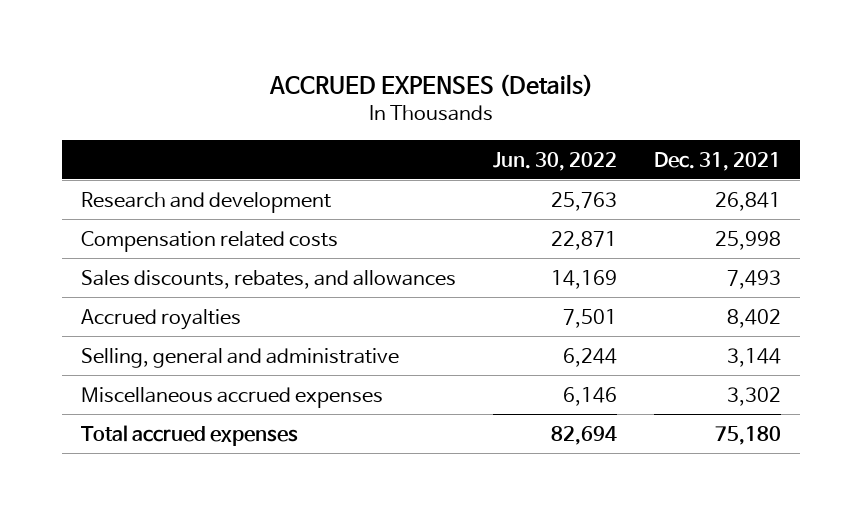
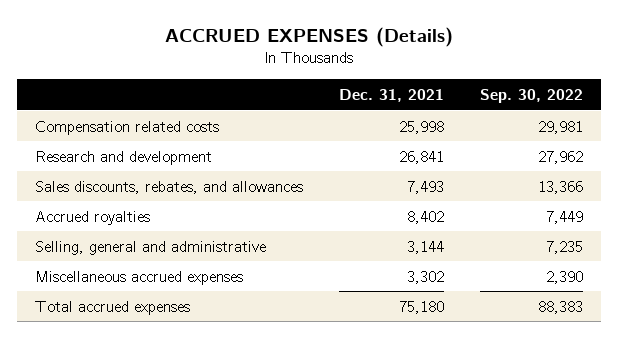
[492,151,617,171] Jun. 30, 2022 -> none
none -> [480,89,584,104] Sep. 30, 2022
[80,191,331,213] Research and development -> [35,150,213,165] Research and development

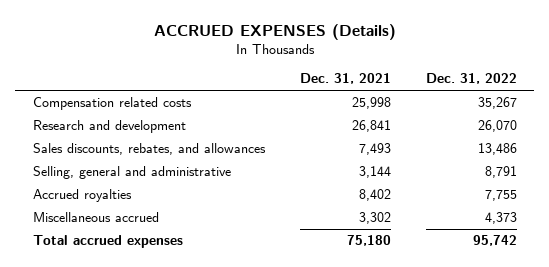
[480,89,584,104] Sep. 30, 2022 -> none
none -> [425,73,517,85] Dec. 31, 2022
[35,210,151,225] Accrued royalties -> [32,189,132,203] Accrued royalties
[35,270,244,285] Miscellaneous accrued expenses -> [32,212,159,223] Miscellaneous accrued

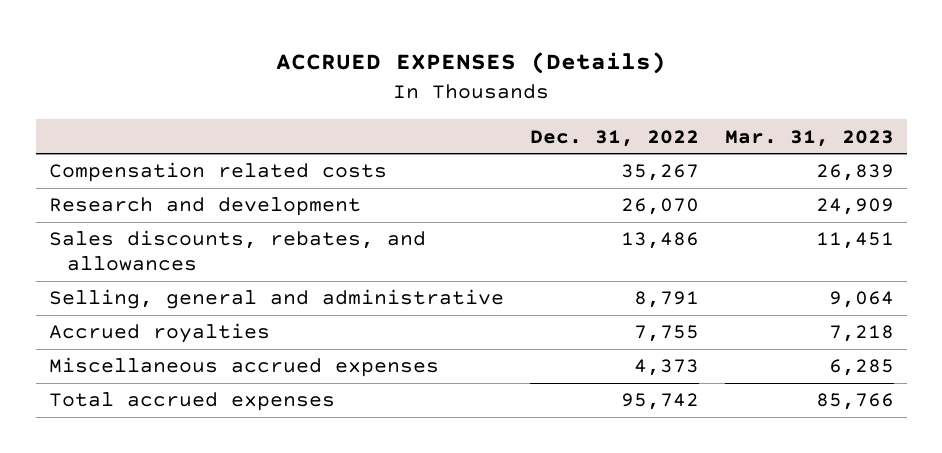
[299,73,391,85] Dec. 31, 2021 -> none
none -> [724,129,894,147] Mar. 31, 2023
[32,212,159,223] Miscellaneous accrued -> [48,357,439,378] Miscellaneous accrued expenses

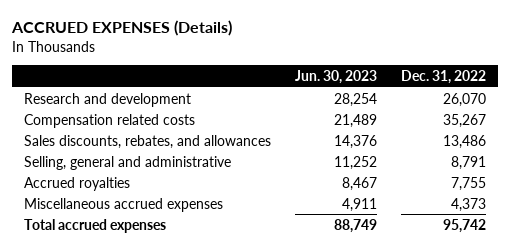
[724,129,894,147] Mar. 31, 2023 -> none
none -> [294,69,377,84] Jun. 30, 2023
[48,162,387,183] Compensation related costs -> [23,113,195,128] Compensation related costs

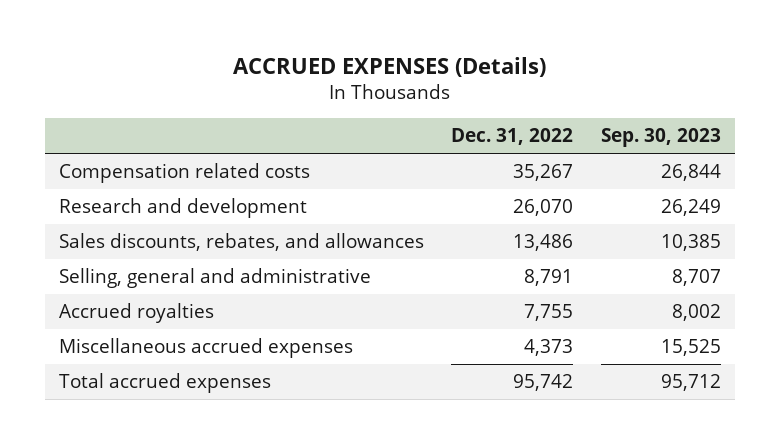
[294,69,377,84] Jun. 30, 2023 -> none
none -> [601,128,722,148] Sep. 30, 2023
[23,92,191,107] Research and development -> [58,198,307,219] Research and development

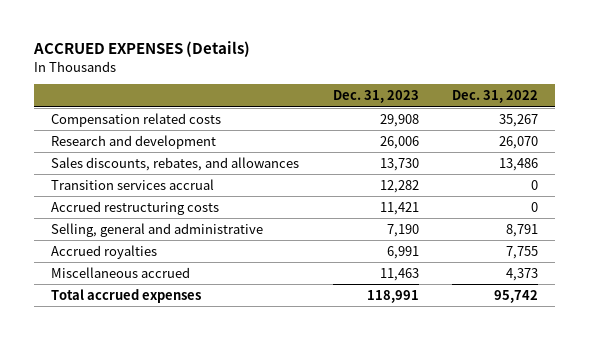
[601,128,722,148] Sep. 30, 2023 -> none
none -> [332,90,419,104] Dec. 31, 2023
none -> [51,178,215,190] Transition services accrual
none -> [51,200,220,215] Accrued restructuring costs
[58,338,353,359] Miscellaneous accrued expenses -> [51,266,191,278] Miscellaneous accrued

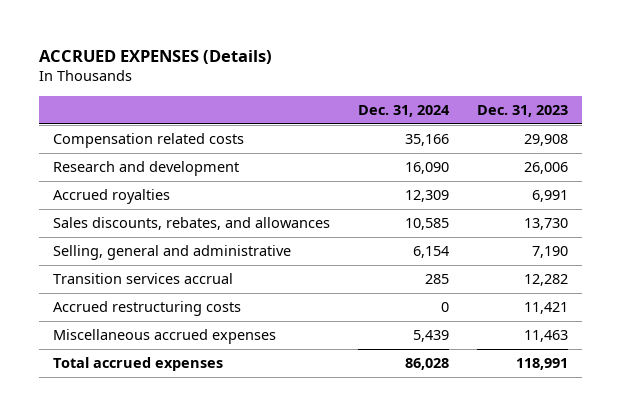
[452,90,539,104] Dec. 31, 2022 -> none
none -> [358,105,451,118] Dec. 31, 2024
[51,244,158,259] Accrued royalties -> [53,189,171,205] Accrued royalties
[51,222,264,237] Selling, general and administrative -> [53,245,292,261] Selling, general and administrative
[51,266,191,278] Miscellaneous accrued -> [53,329,277,345] Miscellaneous accrued expenses

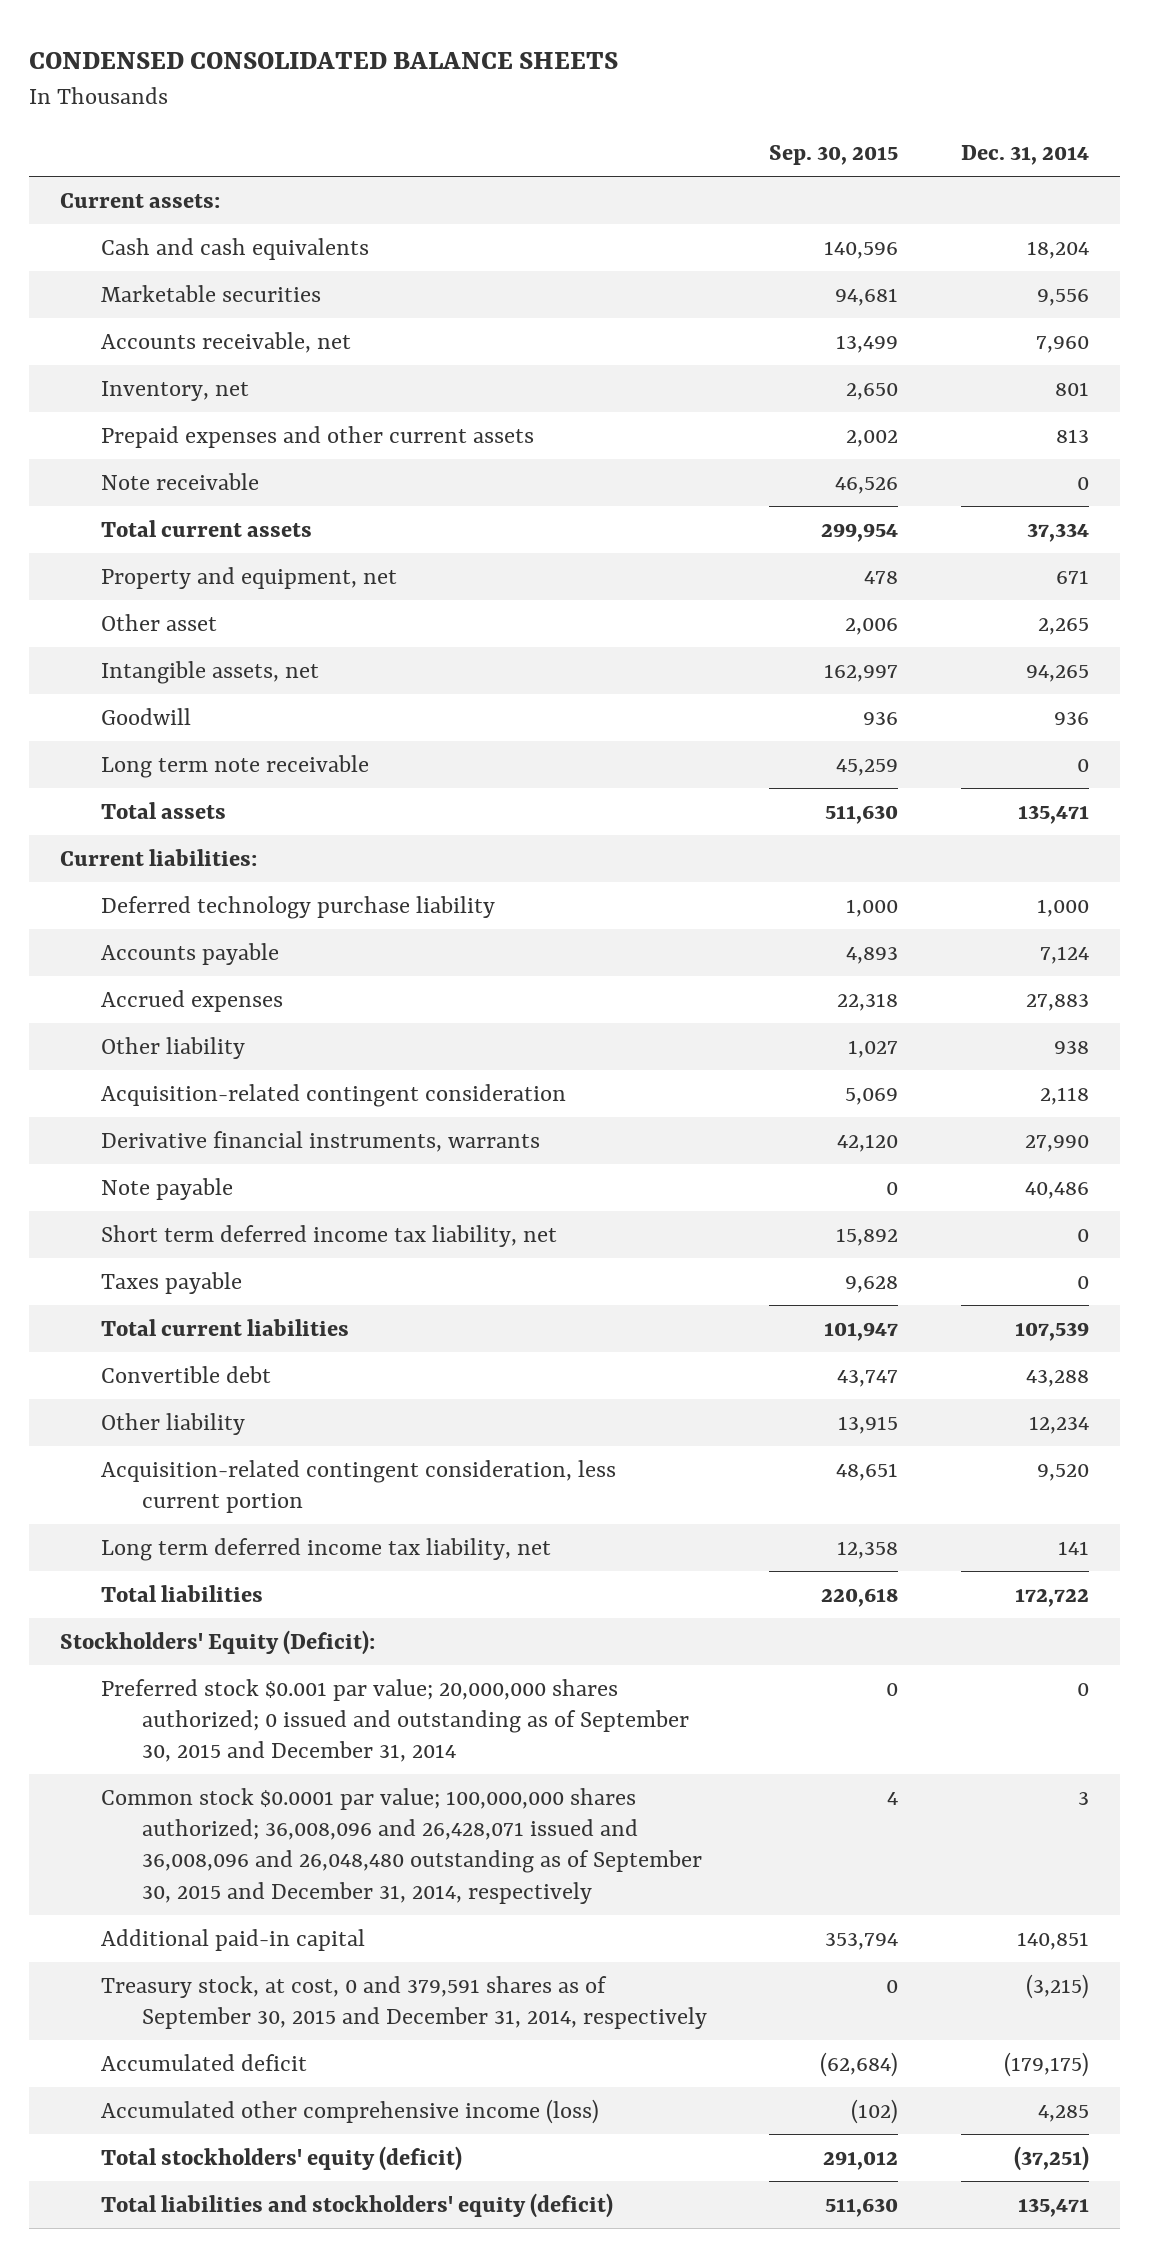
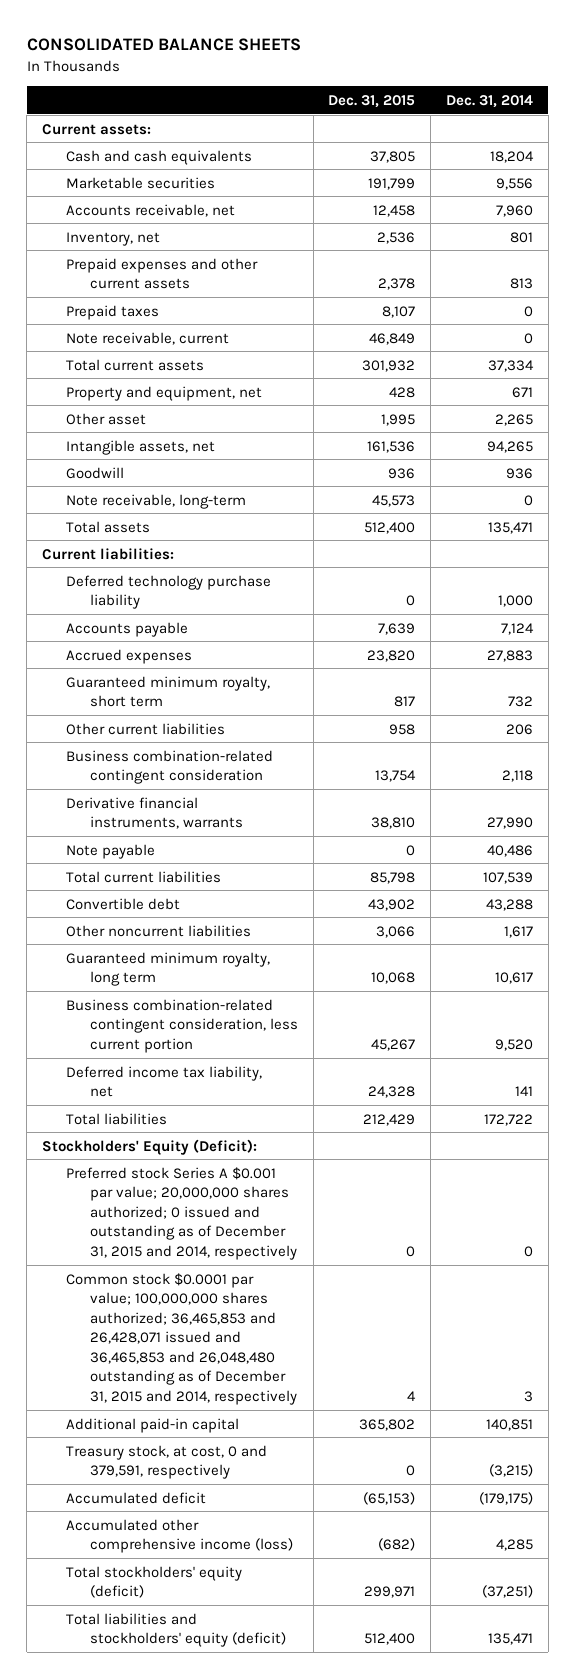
[28,51,618,69] CONDENSED CONSOLIDATED BALANCE SHEETS -> [26,38,301,52] CONSOLIDATED BALANCE SHEETS
[769,145,899,166] Sep. 30, 2015 -> none
none -> [328,94,416,108] Dec. 31, 2015
none -> [66,304,160,320] Prepaid taxes
[100,472,259,490] Note receivable -> [66,331,230,345] Note receivable, current
[100,754,369,778] Long term note receivable -> [66,493,247,509] Note receivable, long-term
none -> [66,675,271,708] Guaranteed minimum royalty, short term
[100,1036,245,1059] Other liability -> [66,722,226,735] Other current liabilities
[1053,1040,1089,1054] 938 -> [505,723,533,735] 206
[100,1083,566,1107] Acquisition-related contingent consideration -> [66,749,274,785] Business combination-related contingent consideration
[100,1224,557,1247] Short term deferred income tax liability, net -> none
[100,1271,242,1294] Taxes payable -> none
[100,1412,245,1435] Other liability -> [66,924,252,937] Other noncurrent liabilities
[1028,1415,1089,1434] 12,234 -> [503,925,533,938] 1,617
none -> [66,951,271,987] Guaranteed minimum royalty, long term
[100,1459,616,1514] Acquisition-related contingent consideration, less current portion -> [66,998,298,1053] Business combination-related contingent consideration, less current portion
[100,1537,551,1561] Long term deferred income tax liability, net -> [66,1065,263,1098] Deferred income tax liability, net
[100,1678,689,1763] Preferred stock $0.001 par value; 20,000,000 shares authorized; 0 issued and outstanding as of September 30, 2015 and December 31, 2014 -> [66,1166,297,1260] Preferred stock Series A $0.001 par value; 20,000,000 shares authorized; 0 issued and outstanding as of December 31, 2015 and 2014, respectively
[100,1787,702,1904] Common stock $0.0001 par value; 100,000,000 shares authorized; 36,008,096 and 26,428,071 issued and 36,008,096 and 26,048,480 outstanding as of September 30, 2015 and December 31, 2014, respectively -> [66,1272,297,1405] Common stock $0.0001 par value; 100,000,000 shares authorized; 36,465,853 and 26,428,071 issued and 36,465,853 and 26,048,480 outstanding as of December 31, 2015 and 2014, respectively
[100,1975,707,2030] Treasury stock, at cost, 0 and 379,591 shares as of September 30, 2015 and December 31, 2014, respectively -> [66,1444,268,1480] Treasury stock, at cost, 0 and 379,591, respectively

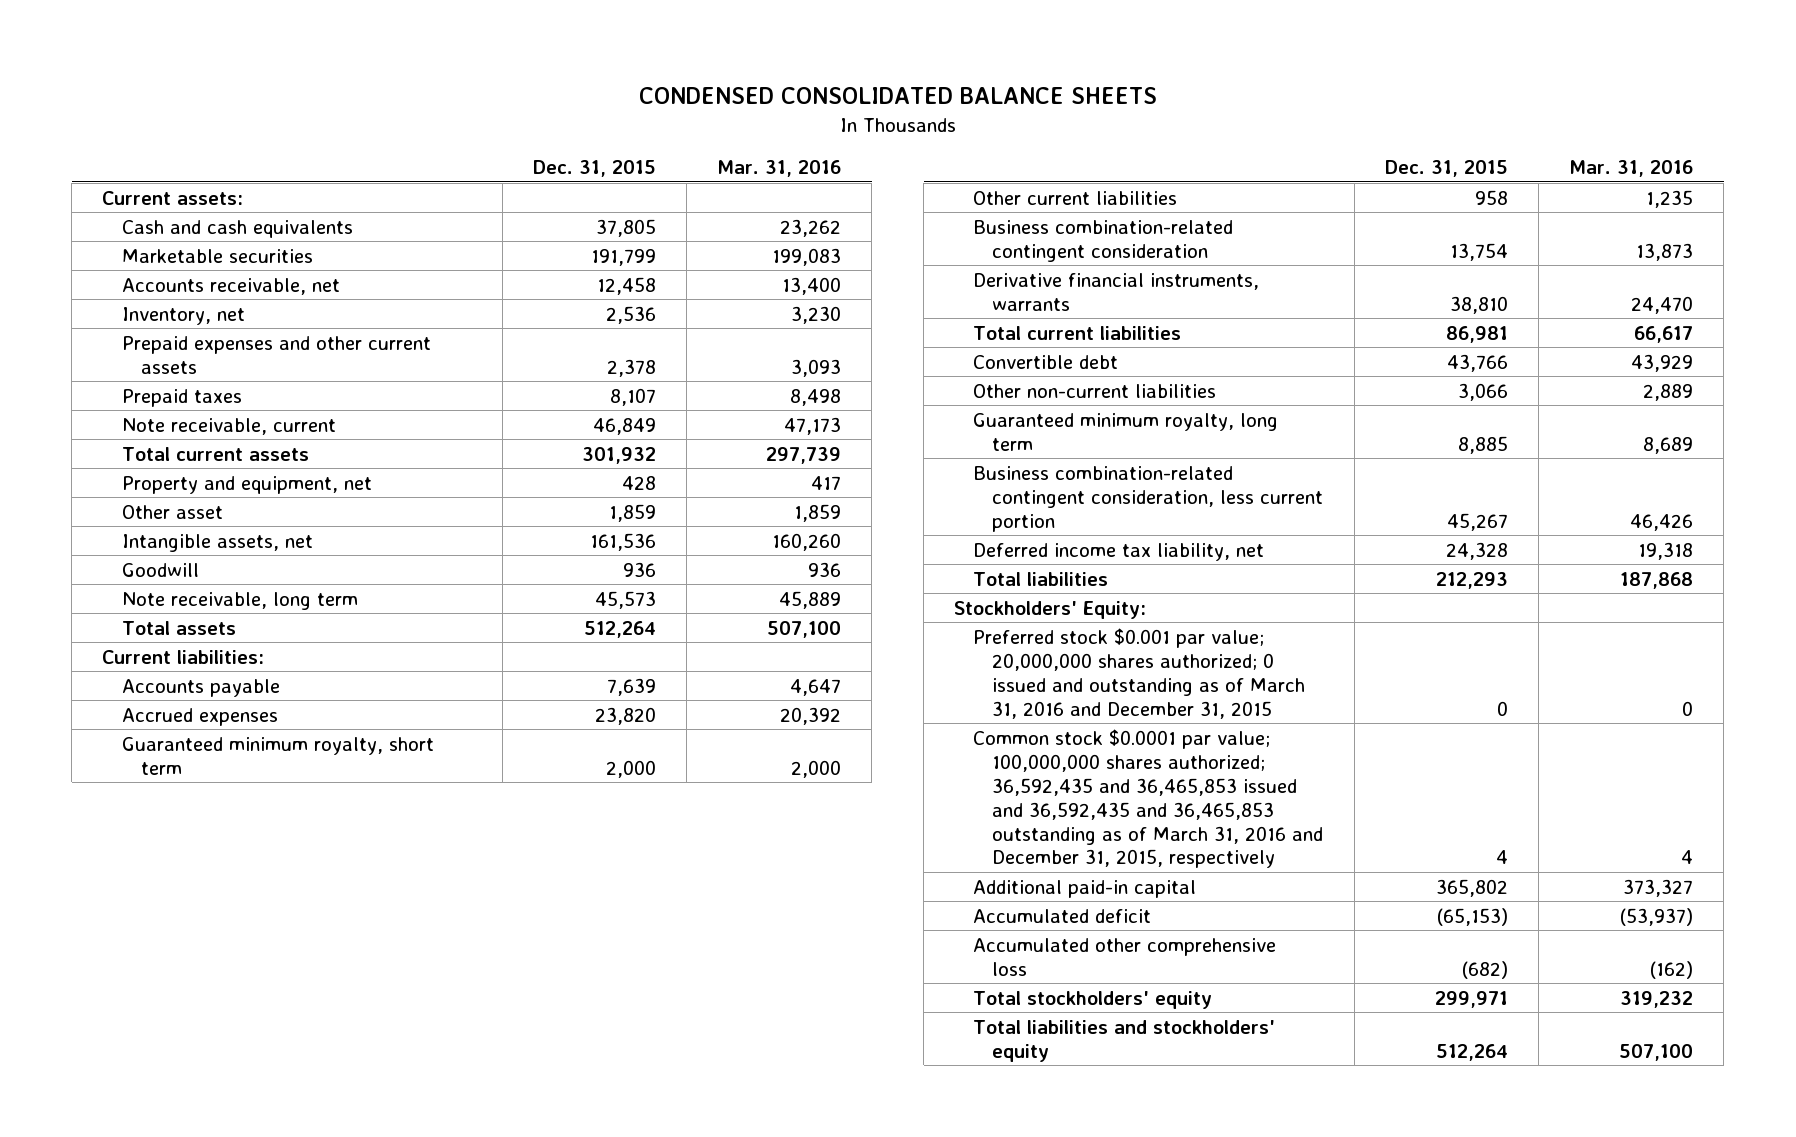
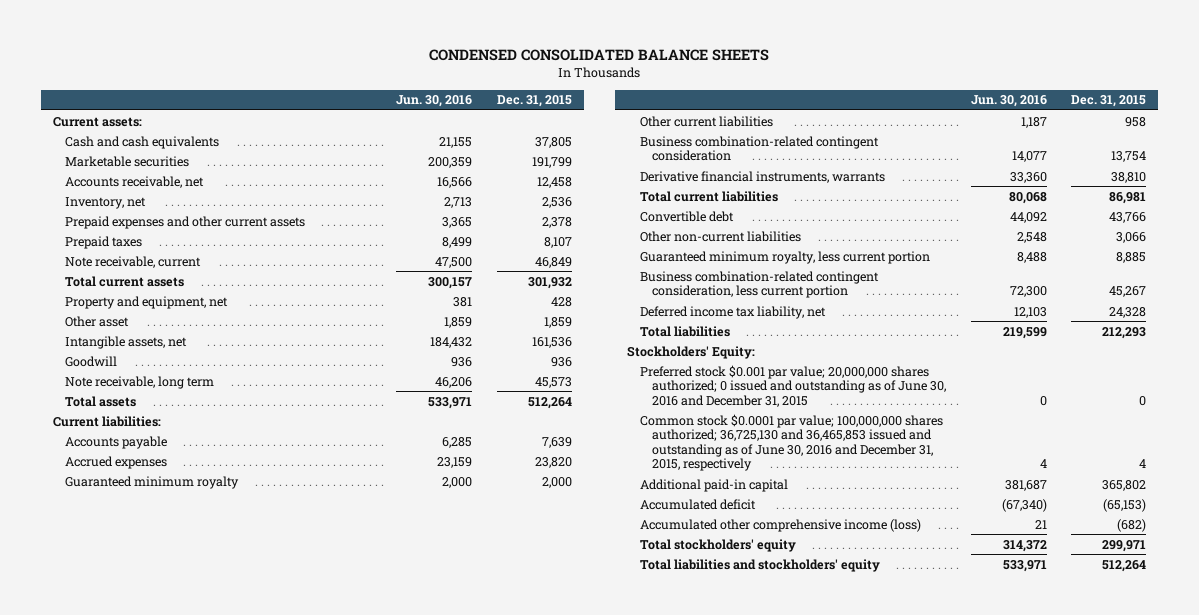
[717,160,842,178] Mar. 31, 2016 -> none
none -> [396,95,473,108] Jun. 30, 2016
[121,736,434,775] Guaranteed minimum royalty, short term -> [65,475,240,489] Guaranteed minimum royalty
[973,412,1279,451] Guaranteed minimum royalty, long term -> [639,250,930,264] Guaranteed minimum royalty, less current portion
[973,627,1306,719] Preferred stock $0.001 par value; 20,000,000 shares authorized; 0 issued and outstanding as of March 31, 2016 and December 31, 2015 -> [639,364,947,407] Preferred stock $0.001 par value; 20,000,000 shares authorized; 0 issued and outstanding as of June 30, 2016 and December 31, 2015
[973,728,1324,869] Common stock $0.0001 par value; 100,000,000 shares authorized; 36,592,435 and 36,465,853 issued and 36,592,435 and 36,465,853 outstanding as of March 31, 2016 and December 31, 2015, respectively -> [639,413,943,472] Common stock $0.0001 par value; 100,000,000 shares authorized; 36,725,130 and 36,465,853 issued and outstanding as of June 30, 2016 and December 31, 2015, respectively
[973,937,1277,976] Accumulated other comprehensive loss -> [639,518,921,532] Accumulated other comprehensive income (loss)

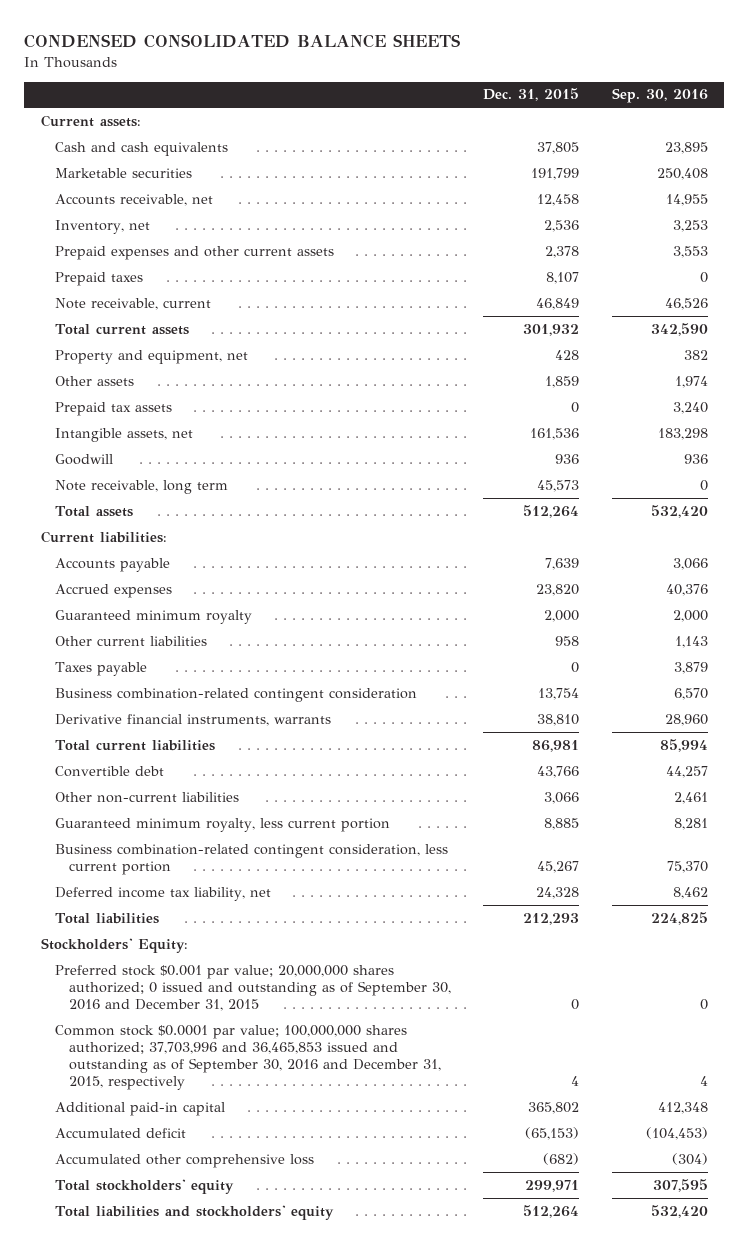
[396,95,473,108] Jun. 30, 2016 -> none
none -> [611,88,708,104] Sep. 30, 2016
[65,315,130,327] Other asset -> [54,375,134,386] Other assets
none -> [54,401,172,416] Prepaid tax assets
none -> [54,661,147,676] Taxes payable
[639,364,947,407] Preferred stock $0.001 par value; 20,000,000 shares authorized; 0 issued and outstanding as of June 30, 2016 and December 31, 2015 -> [54,964,451,1012] Preferred stock $0.001 par value; 20,000,000 shares authorized; 0 issued and outstanding as of September 30, 2016 and December 31, 2015
[639,413,943,472] Common stock $0.0001 par value; 100,000,000 shares authorized; 36,725,130 and 36,465,853 issued and outstanding as of June 30, 2016 and December 31, 2015, respectively -> [54,1024,441,1091] Common stock $0.0001 par value; 100,000,000 shares authorized; 37,703,996 and 36,465,853 issued and outstanding as of September 30, 2016 and December 31, 2015, respectively
[639,518,921,532] Accumulated other comprehensive income (loss) -> [54,1153,314,1168] Accumulated other comprehensive loss

